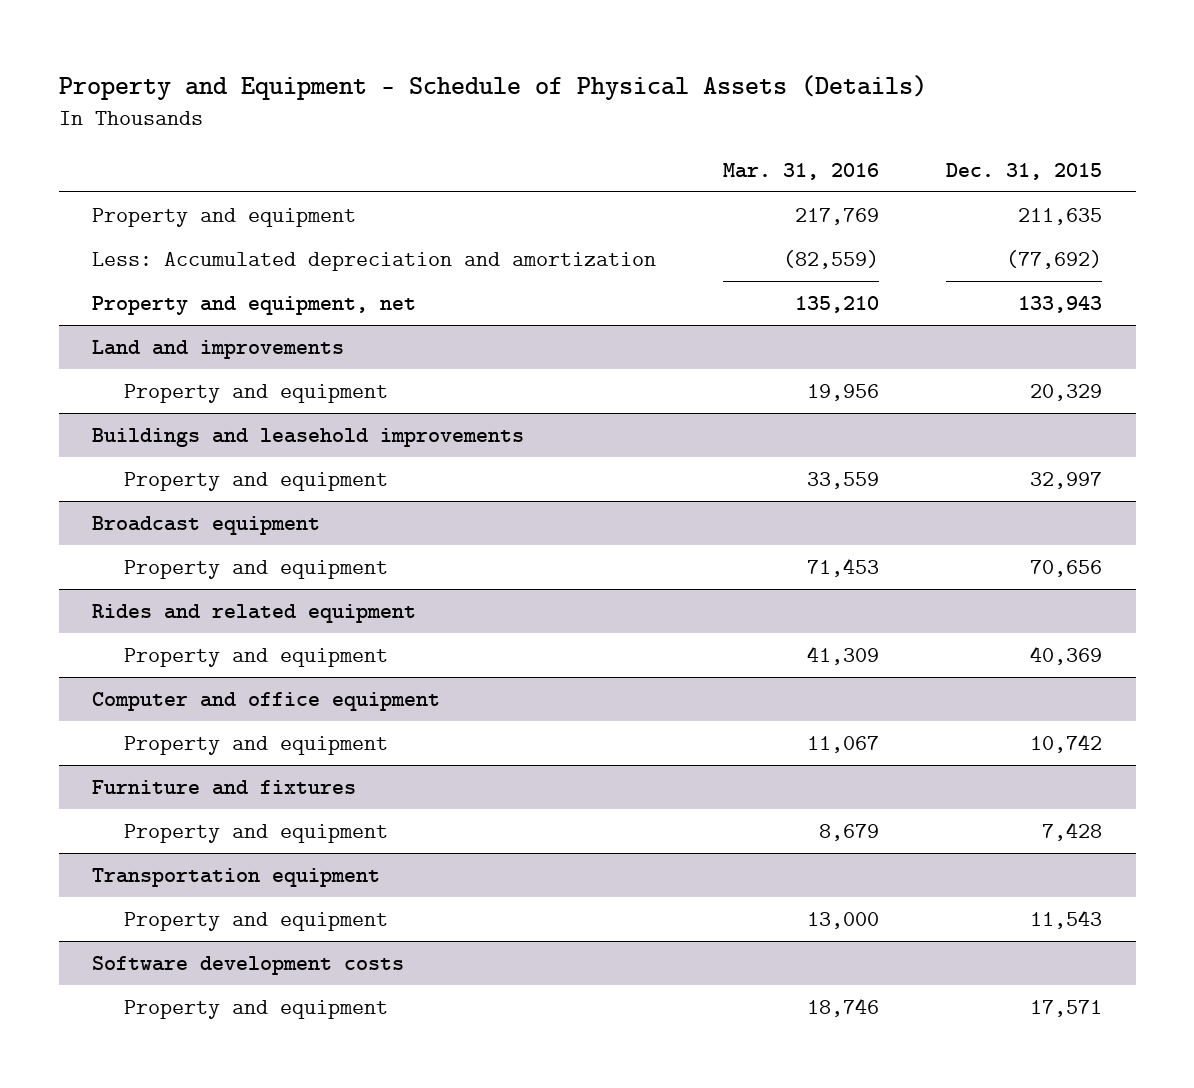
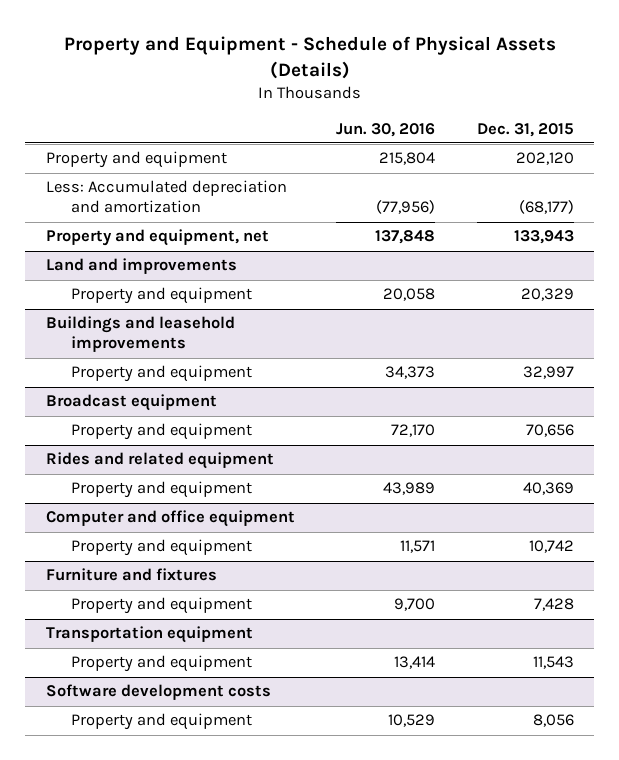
[723,162,880,180] Mar. 31, 2016 -> none
none -> [336,122,436,137] Jun. 30, 2016
[1018,207,1103,225] 211,635 -> [515,152,574,166] 202,120
[1006,249,1103,269] (77,692) -> [518,200,574,215] (68,177)
[1030,999,1103,1017] 17,571 -> [532,714,574,728] 8,056

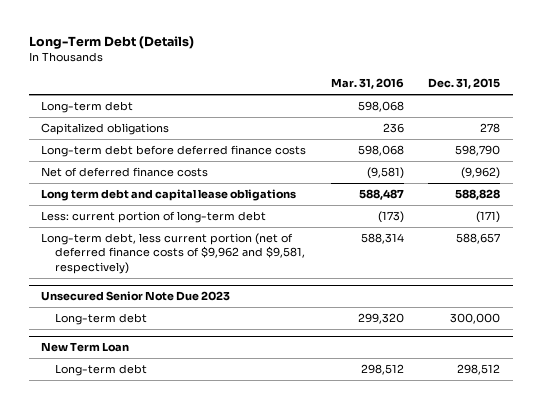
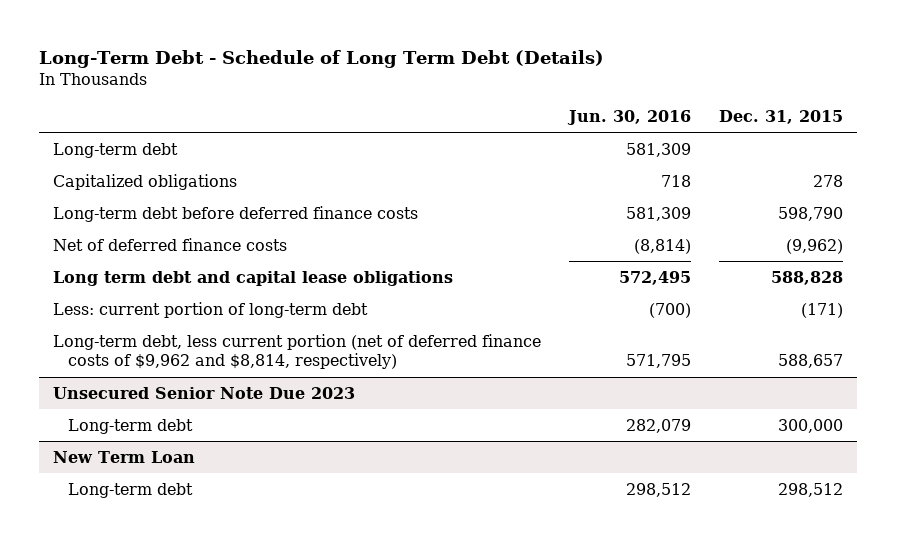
[28,35,194,49] Long-Term Debt (Details) -> [39,49,605,68] Long-Term Debt - Schedule of Long Term Debt (Details)
[330,77,404,89] Mar. 31, 2016 -> none
none -> [567,110,692,126] Jun. 30, 2016
[41,233,305,274] Long-term debt, less current portion (net of deferred finance costs of $9,962 and $9,581, respectively) -> [53,333,542,370] Long-term debt, less current portion (net of deferred finance costs of $9,962 and $8,814, respectively)

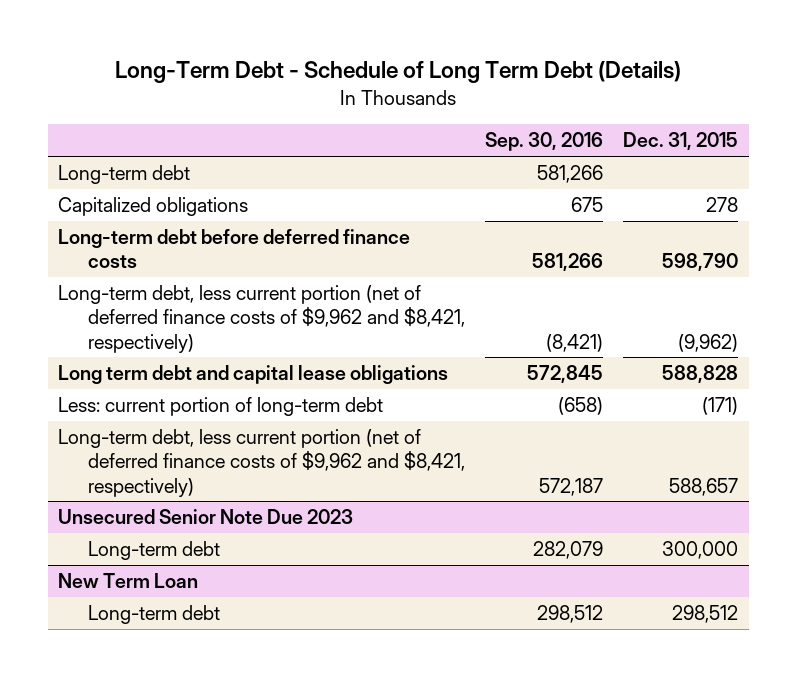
[567,110,692,126] Jun. 30, 2016 -> none
none -> [485,132,604,152] Sep. 30, 2016
[53,237,288,251] Net of deferred finance costs -> [58,284,465,353] Long-term debt, less current portion (net of deferred finance costs of $9,962 and $8,421, respectively)
[53,333,542,370] Long-term debt, less current portion (net of deferred finance costs of $9,962 and $8,814, respectively) -> [58,428,465,497] Long-term debt, less current portion (net of deferred finance costs of $9,962 and $8,421, respectively)

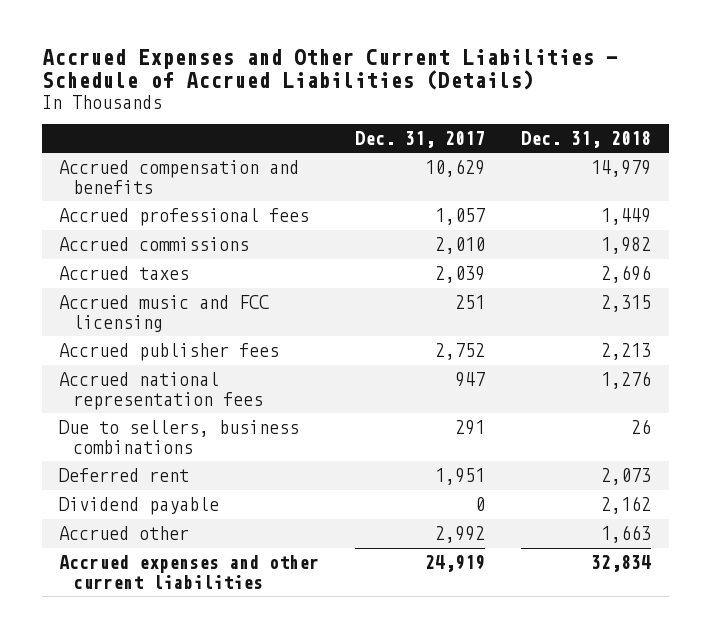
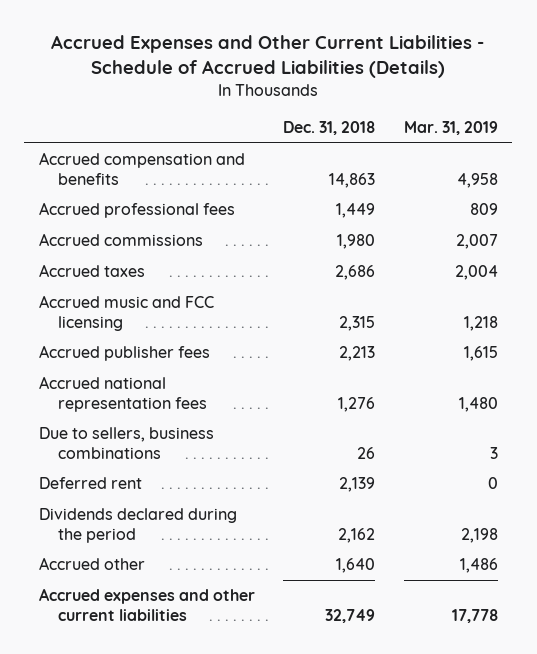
[355,130,486,148] Dec. 31, 2017 -> none
none -> [404,121,499,136] Mar. 31, 2019
[590,160,651,178] 14,979 -> [329,172,376,188] 14,863
[600,237,651,255] 1,982 -> [337,234,376,250] 1,980
[600,265,651,284] 2,696 -> [335,265,376,281] 2,686
[600,468,651,486] 2,073 -> [339,477,376,493] 2,139
[59,497,220,516] Dividend payable -> [38,508,237,543] Dividends declared during the period
[600,525,651,544] 1,663 -> [336,558,376,574] 1,640
[590,555,651,573] 32,834 -> [325,608,376,623] 32,749

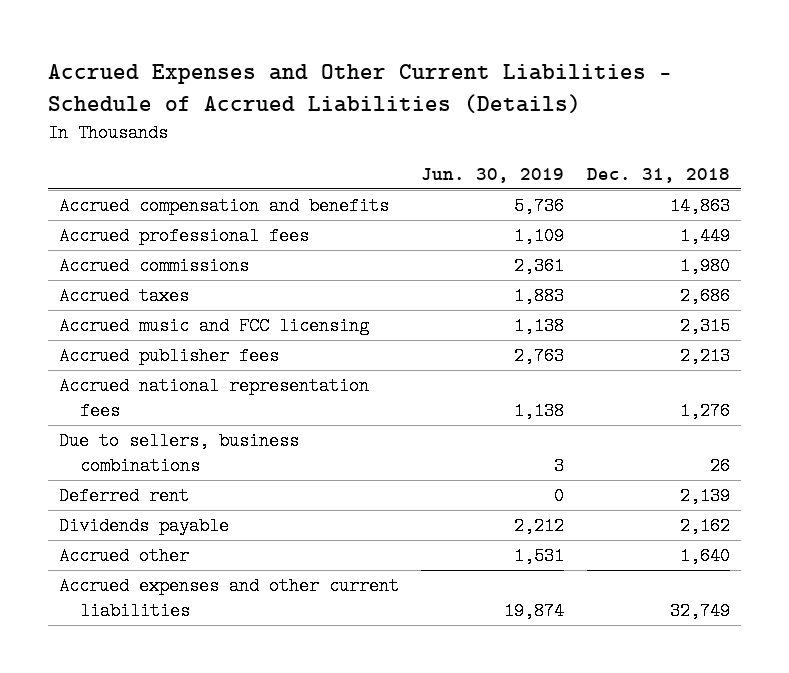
[404,121,499,136] Mar. 31, 2019 -> none
none -> [421,167,565,183] Jun. 30, 2019
[38,508,237,543] Dividends declared during the period -> [59,517,230,536] Dividends payable

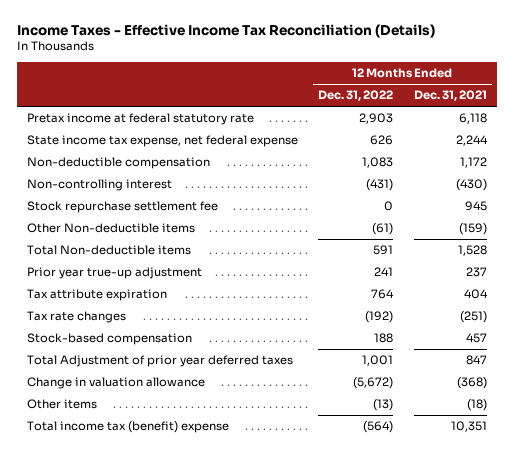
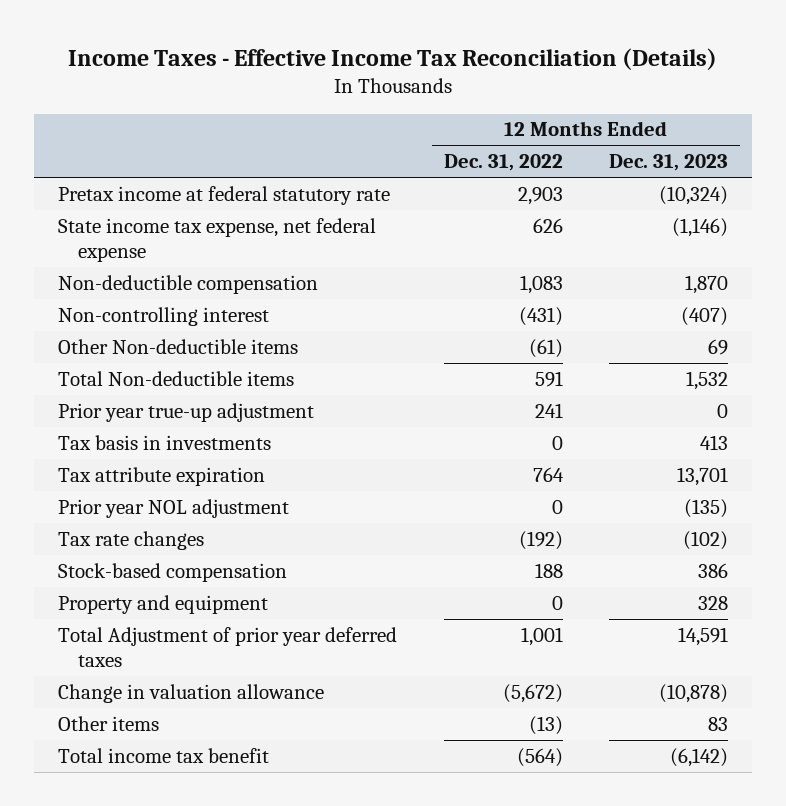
[413,90,487,102] Dec. 31, 2021 -> none
none -> [609,154,729,172] Dec. 31, 2023
[27,201,219,214] Stock repurchase settlement fee -> none
none -> [57,434,271,450] Tax basis in investments
none -> [57,498,289,518] Prior year NOL adjustment
none -> [57,594,268,614] Property and equipment
[27,421,230,434] Total income tax (benefit) expense -> [57,747,269,763] Total income tax benefit

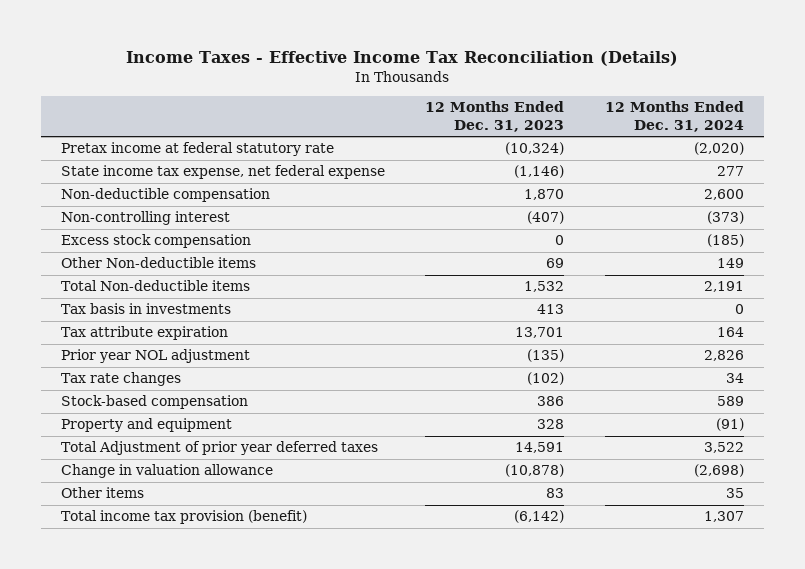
[443,154,563,172] Dec. 31, 2022 -> none
none -> [604,101,744,133] 12 Months Ended Dec. 31, 2024
none -> [61,234,252,249] Excess stock compensation
[57,402,314,422] Prior year true-up adjustment -> none
[57,747,269,763] Total income tax benefit -> [61,510,308,525] Total income tax provision (benefit)

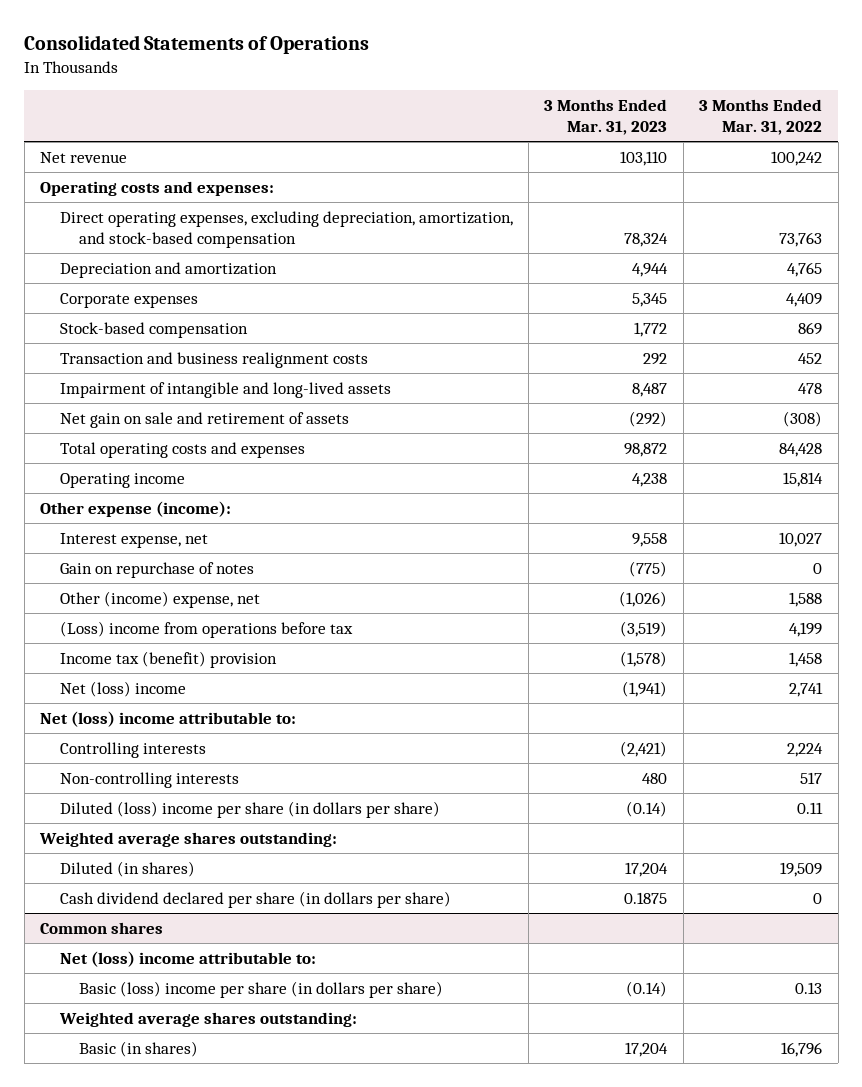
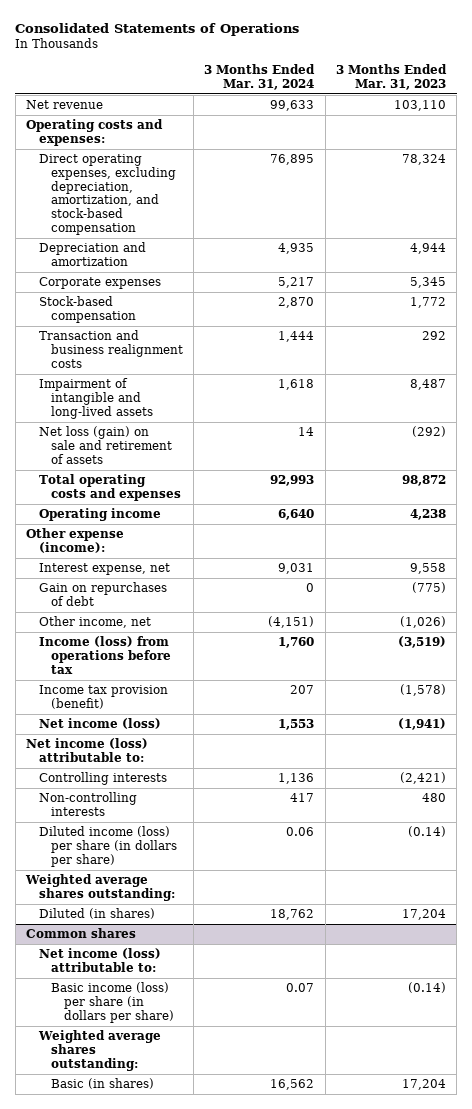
[699,99,823,135] 3 Months Ended Mar. 31, 2022 -> none
none -> [204,63,316,90] 3 Months Ended Mar. 31, 2024
[59,411,349,428] Net gain on sale and retirement of assets -> [38,426,173,464] Net loss (gain) on sale and retirement of assets
[59,561,254,578] Gain on repurchase of notes -> [38,582,167,606] Gain on repurchases of debt
[59,590,260,608] Other (income) expense, net -> [38,616,151,629] Other income, net
[59,620,353,638] (Loss) income from operations before tax -> [38,636,172,674] Income (loss) from operations before tax
[59,650,277,668] Income tax (benefit) provision -> [38,685,168,709] Income tax provision (benefit)
[59,680,186,697] Net (loss) income -> [38,718,161,730] Net income (loss)
[39,710,296,727] Net (loss) income attributable to: -> [26,738,149,762] Net income (loss) attributable to:
[59,800,440,818] Diluted (loss) income per share (in dollars per share) -> [38,826,178,867] Diluted income (loss) per share (in dollars per share)
[59,890,451,908] Cash dividend declared per share (in dollars per share) -> none
[59,950,316,967] Net (loss) income attributable to: -> [38,948,161,972] Net income (loss) attributable to:
[79,980,444,998] Basic (loss) income per share (in dollars per share) -> [51,982,174,1023] Basic income (loss) per share (in dollars per share)

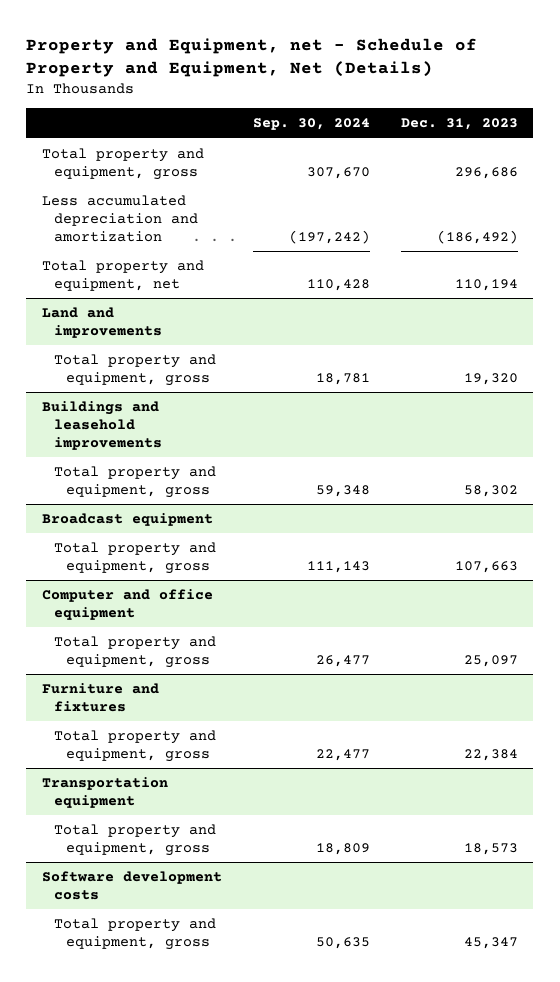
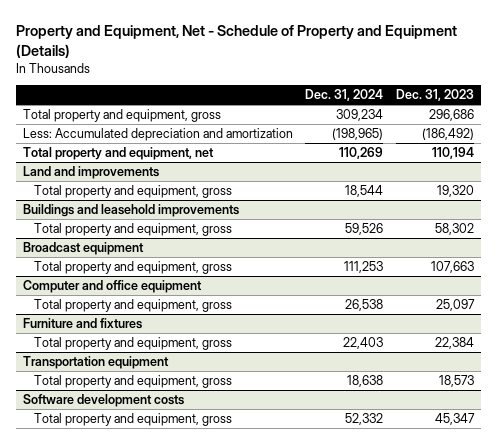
[26,37,478,78] Property and Equipment, net - Schedule of Property and Equipment, Net (Details) -> [16,24,458,58] Property and Equipment, Net - Schedule of Property and Equipment (Details)
[252,118,370,131] Sep. 30, 2024 -> none
none -> [305,89,384,102] Dec. 31, 2024
[41,195,198,242] Less accumulated depreciation and amortization -> [22,128,293,142] Less: Accumulated depreciation and amortization

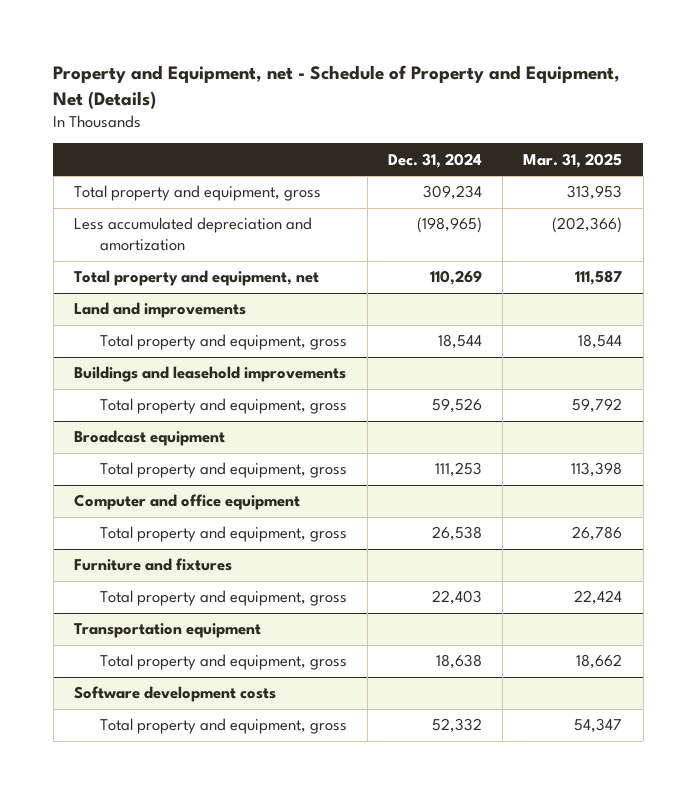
[16,24,458,58] Property and Equipment, Net - Schedule of Property and Equipment (Details) -> [53,64,621,109] Property and Equipment, net - Schedule of Property and Equipment, Net (Details)
[396,89,475,102] Dec. 31, 2023 -> none
none -> [523,152,623,168] Mar. 31, 2025
[22,128,293,142] Less: Accumulated depreciation and amortization -> [73,217,312,252] Less accumulated depreciation and amortization

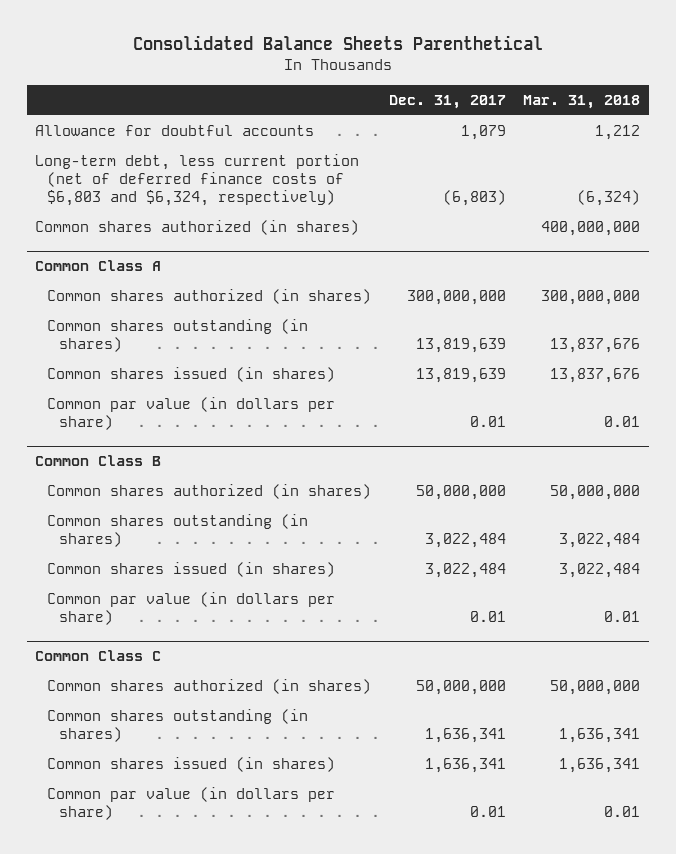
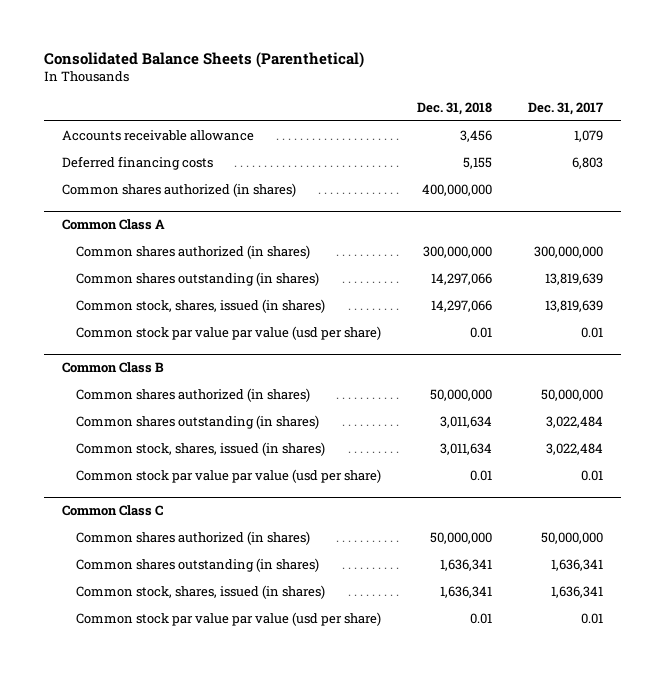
[132,34,543,50] Consolidated Balance Sheets Parenthetical -> [43,51,364,68] Consolidated Balance Sheets (Parenthetical)
[523,95,641,110] Mar. 31, 2018 -> none
none -> [417,101,493,115] Dec. 31, 2018
[35,154,360,207] Long-term debt, less current portion (net of deferred finance costs of $6,803 and $6,324, respectively) -> none
[35,125,315,137] Allowance for doubtful accounts -> [61,129,254,141] Accounts receivable allowance
none -> [61,155,213,170] Deferred financing costs
[47,367,336,383] Common shares issued (in shares) -> [76,298,326,313] Common stock, shares, issued (in shares)
[47,397,336,431] Common par value (in dollars per share) -> [76,325,382,340] Common stock par value par value (usd per share)
[47,562,336,578] Common shares issued (in shares) -> [76,441,326,456] Common stock, shares, issued (in shares)
[47,592,336,626] Common par value (in dollars per share) -> [76,468,382,483] Common stock par value par value (usd per share)
[47,757,336,773] Common shares issued (in shares) -> [76,584,326,599] Common stock, shares, issued (in shares)
[47,787,336,821] Common par value (in dollars per share) -> [76,611,382,626] Common stock par value par value (usd per share)

